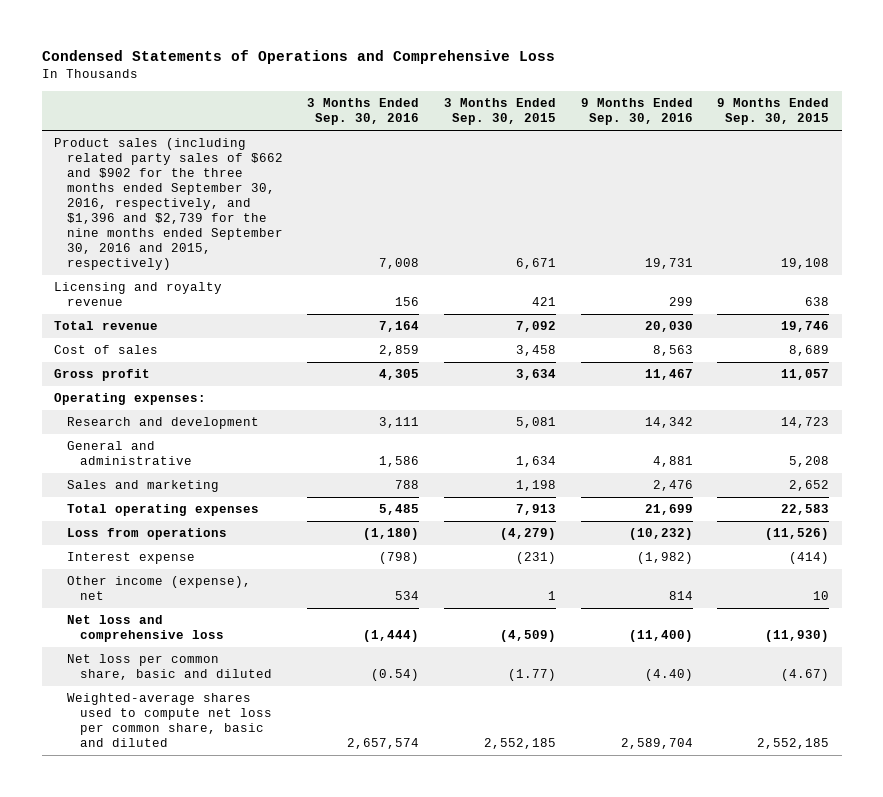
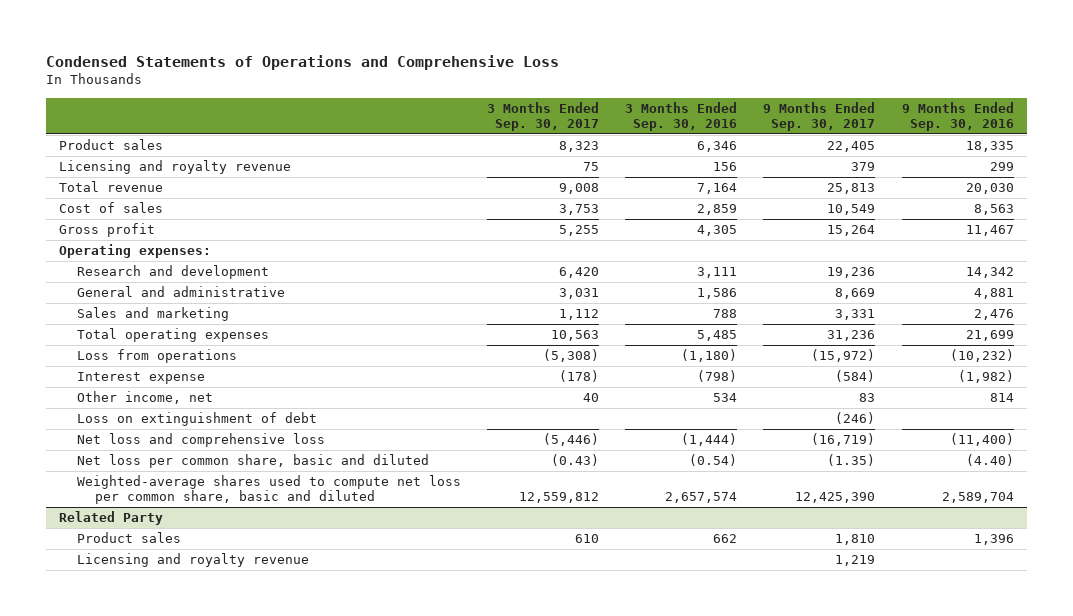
[444,98,557,126] 3 Months Ended Sep. 30, 2015 -> none
[717,98,830,126] 9 Months Ended Sep. 30, 2015 -> none
none -> [487,101,600,132] 3 Months Ended Sep. 30, 2017
none -> [763,101,876,132] 9 Months Ended Sep. 30, 2017
[53,138,283,270] Product sales (including related party sales of $662 and $902 for the three months ended September 30, 2016, respectively, and $1,396 and $2,739 for the nine months ended September 30, 2016 and 2015, respectively) -> none
none -> [59,139,164,151] Product sales
[66,576,251,601] Other income (expense), net -> [77,391,214,405] Other income, net
none -> [77,412,318,427] Loss on extinguishment of debt
none -> [59,511,164,526] Related Party
none -> [77,532,182,544] Product sales
none -> [77,553,310,568] Licensing and royalty revenue

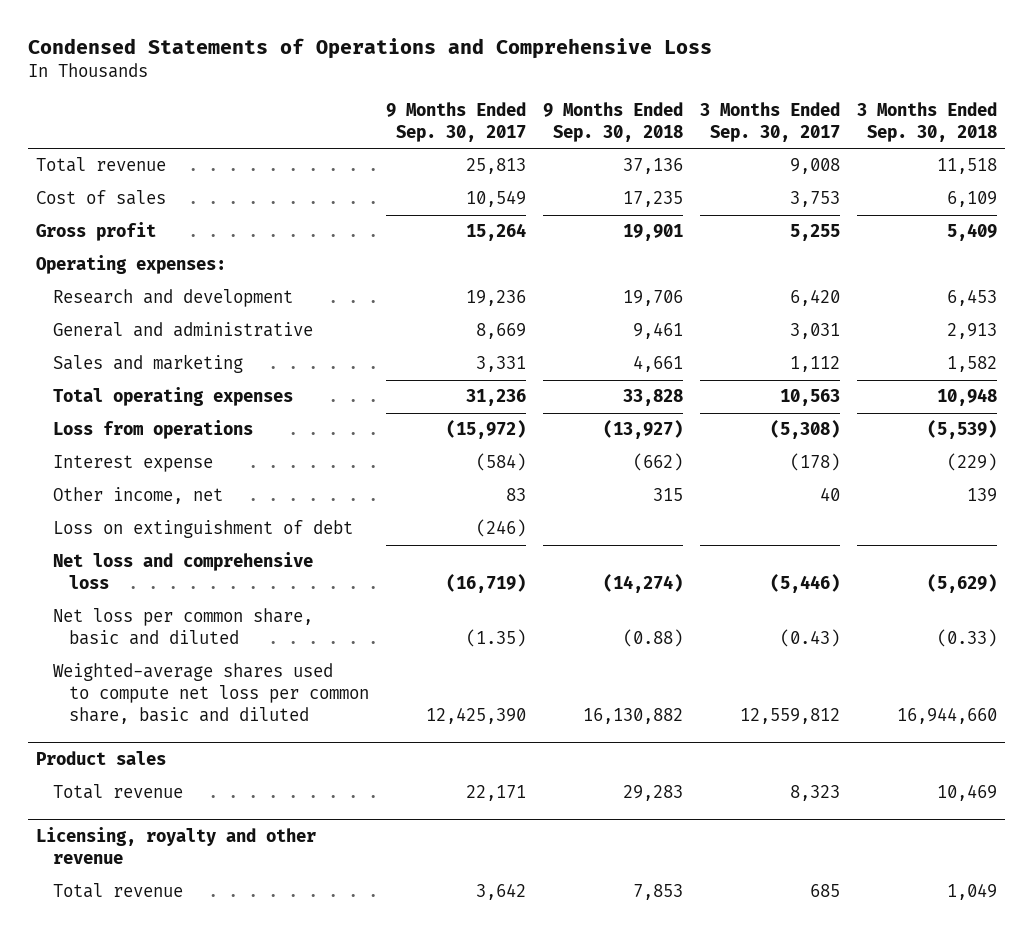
[625,101,738,132] 3 Months Ended Sep. 30, 2016 -> none
[901,101,1014,132] 9 Months Ended Sep. 30, 2016 -> none
none -> [542,101,683,142] 9 Months Ended Sep. 30, 2018
none -> [856,101,997,142] 3 Months Ended Sep. 30, 2018
[59,139,164,151] Product sales -> none
[59,160,292,175] Licensing and royalty revenue -> none
[59,511,164,526] Related Party -> none
[77,532,182,544] Product sales -> none
[77,553,310,568] Licensing and royalty revenue -> none
none -> [36,751,167,766] Product sales
none -> [52,784,183,800] Total revenue
none -> [36,827,317,865] Licensing, royalty and other revenue
none -> [52,883,183,899] Total revenue

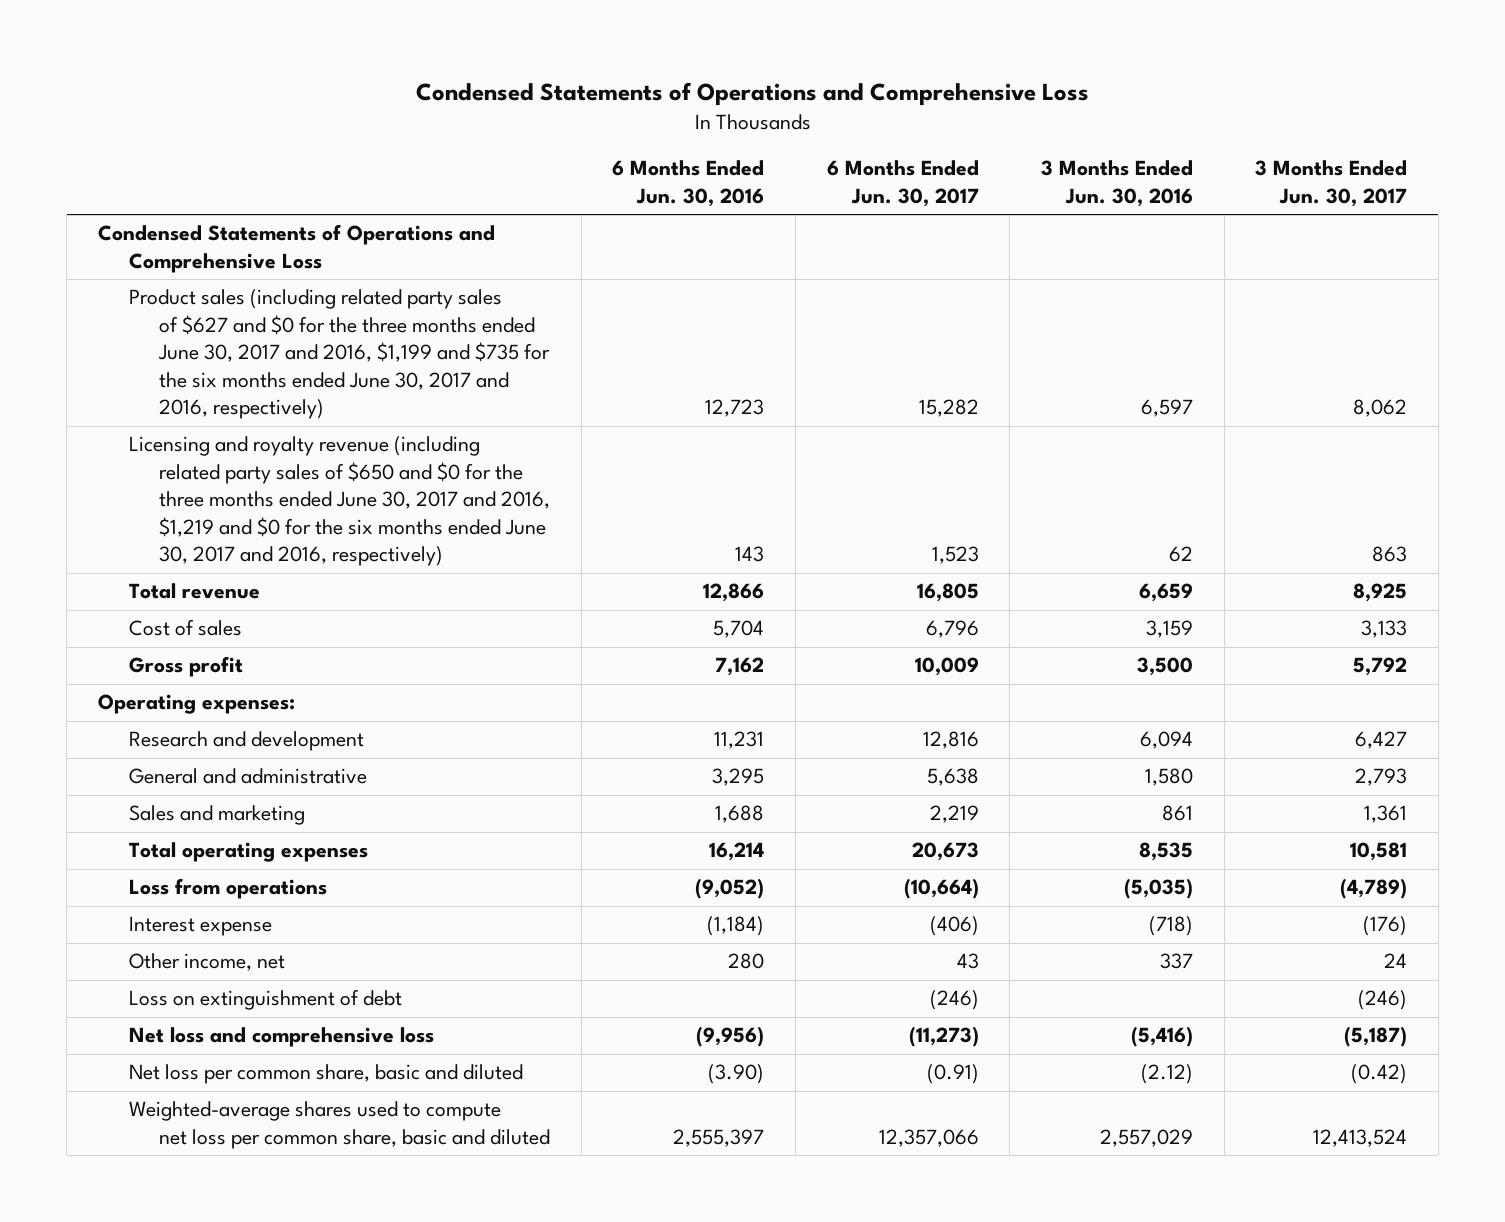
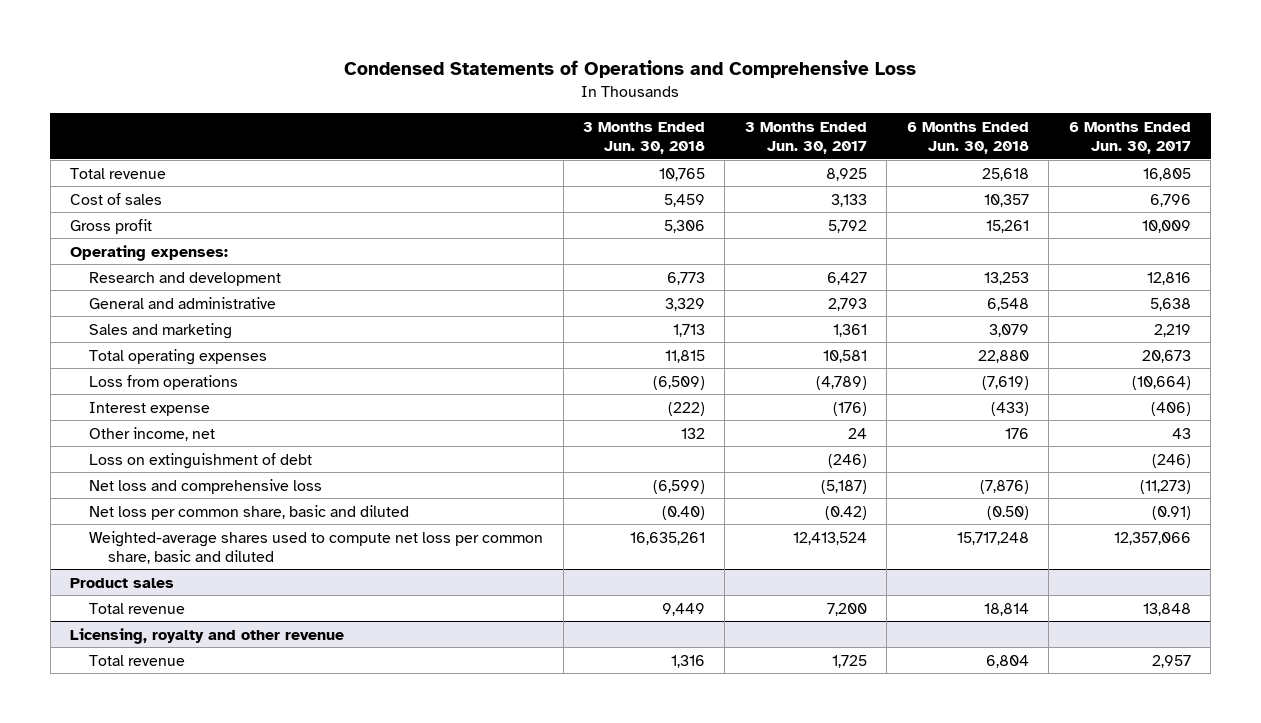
[612,160,765,207] 6 Months Ended Jun. 30, 2016 -> none
[1040,160,1193,207] 3 Months Ended Jun. 30, 2016 -> none
none -> [583,121,706,154] 3 Months Ended Jun. 30, 2018
none -> [906,121,1029,154] 6 Months Ended Jun. 30, 2018
[98,224,496,273] Condensed Statements of Operations and Comprehensive Loss -> none
[128,289,551,420] Product sales (including related party sales of $627 and $0 for the three months ended June 30, 2017 and 2016, $1,199 and $735 for the six months ended June 30, 2017 and 2016, respectively) -> none
[128,436,551,567] Licensing and royalty revenue (including related party sales of $650 and $0 for the three months ended June 30, 2017 and 2016, $1,219 and $0 for the six months ended June 30, 2017 and 2016, respectively) -> none
none -> [70,577,175,588] Product sales
none -> [89,602,186,614] Total revenue
none -> [70,627,345,644] Licensing, royalty and other revenue
none -> [89,654,186,666] Total revenue

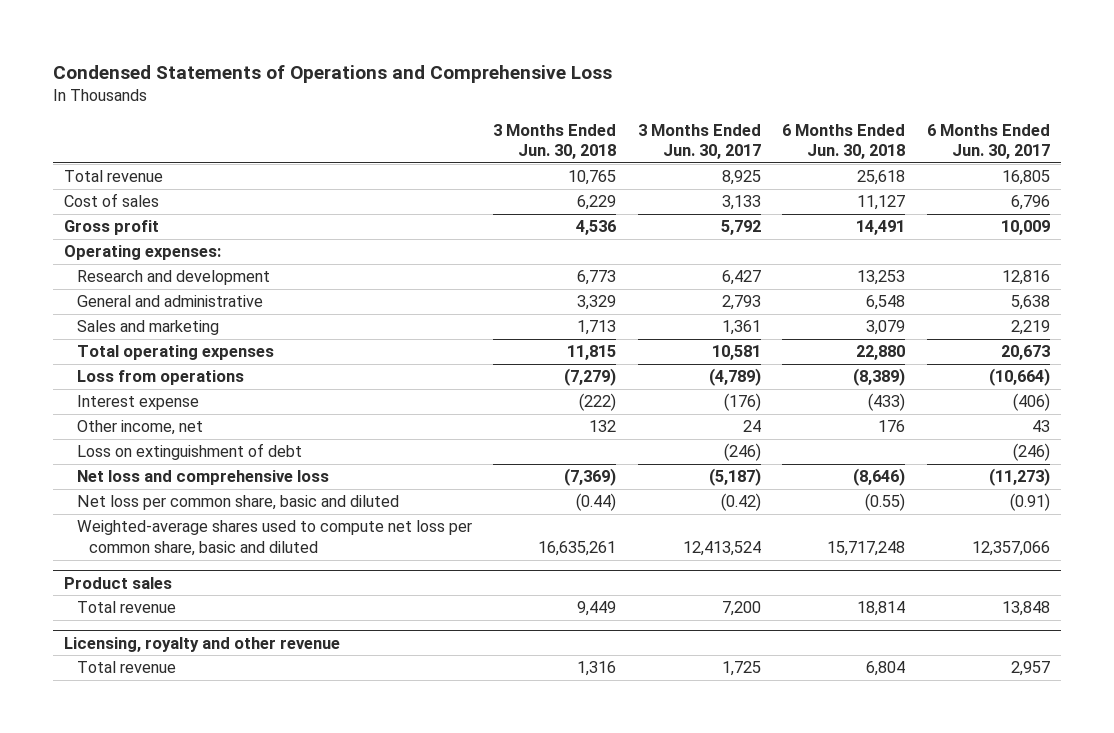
[664,193,706,207] 5,459 -> [577,195,617,211] 6,229
[983,193,1029,207] 10,357 -> [857,195,906,211] 11,127
[664,219,706,233] 5,306 -> [576,220,617,236] 4,536
[985,219,1029,233] 15,261 -> [856,220,906,236] 14,491
[653,375,706,390] (6,509) -> [564,368,617,387] (7,279)
[981,375,1029,390] (7,619) -> [853,368,906,387] (8,389)
[653,479,706,494] (6,599) -> [564,468,617,487] (7,369)
[979,479,1029,494] (7,876) -> [853,468,906,487] (8,646)
[662,505,706,520] (0.40) -> [576,493,617,512] (0.44)
[986,505,1029,520] (0.50) -> [865,493,906,512] (0.55)

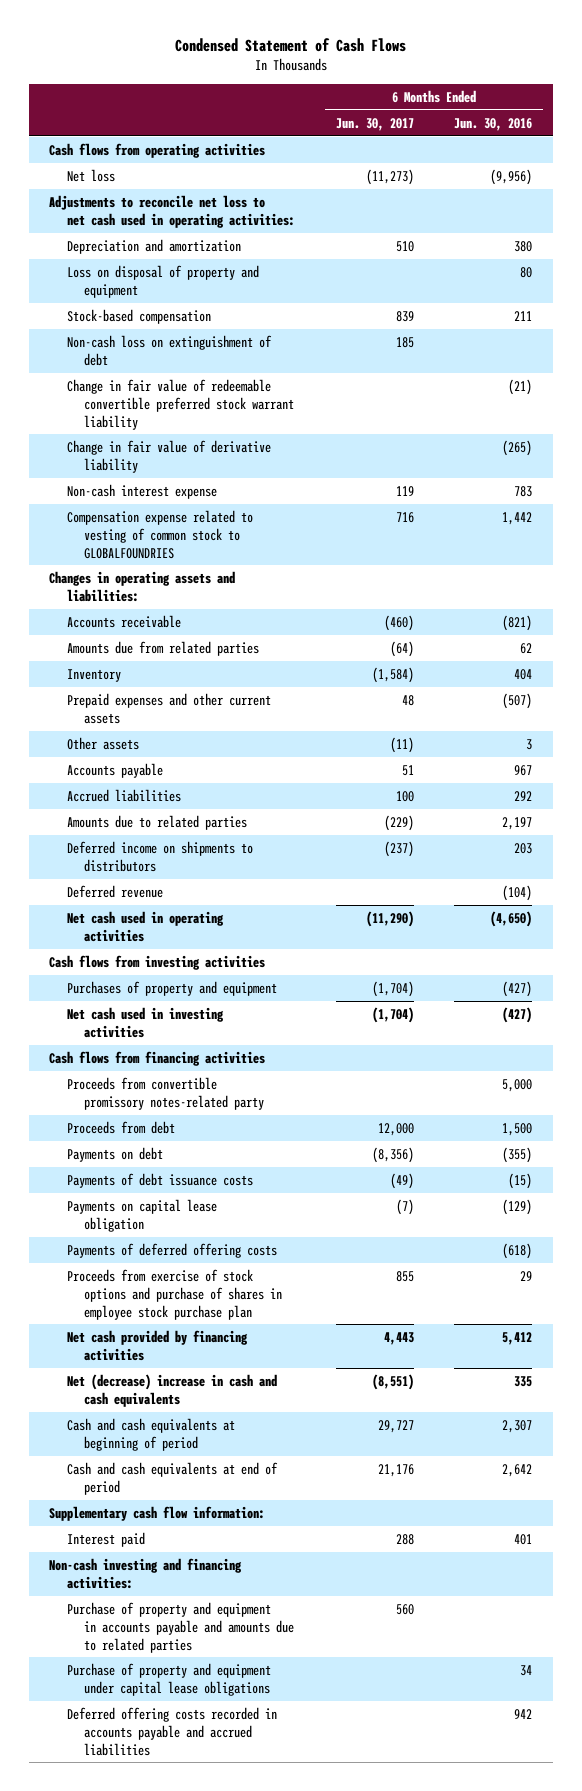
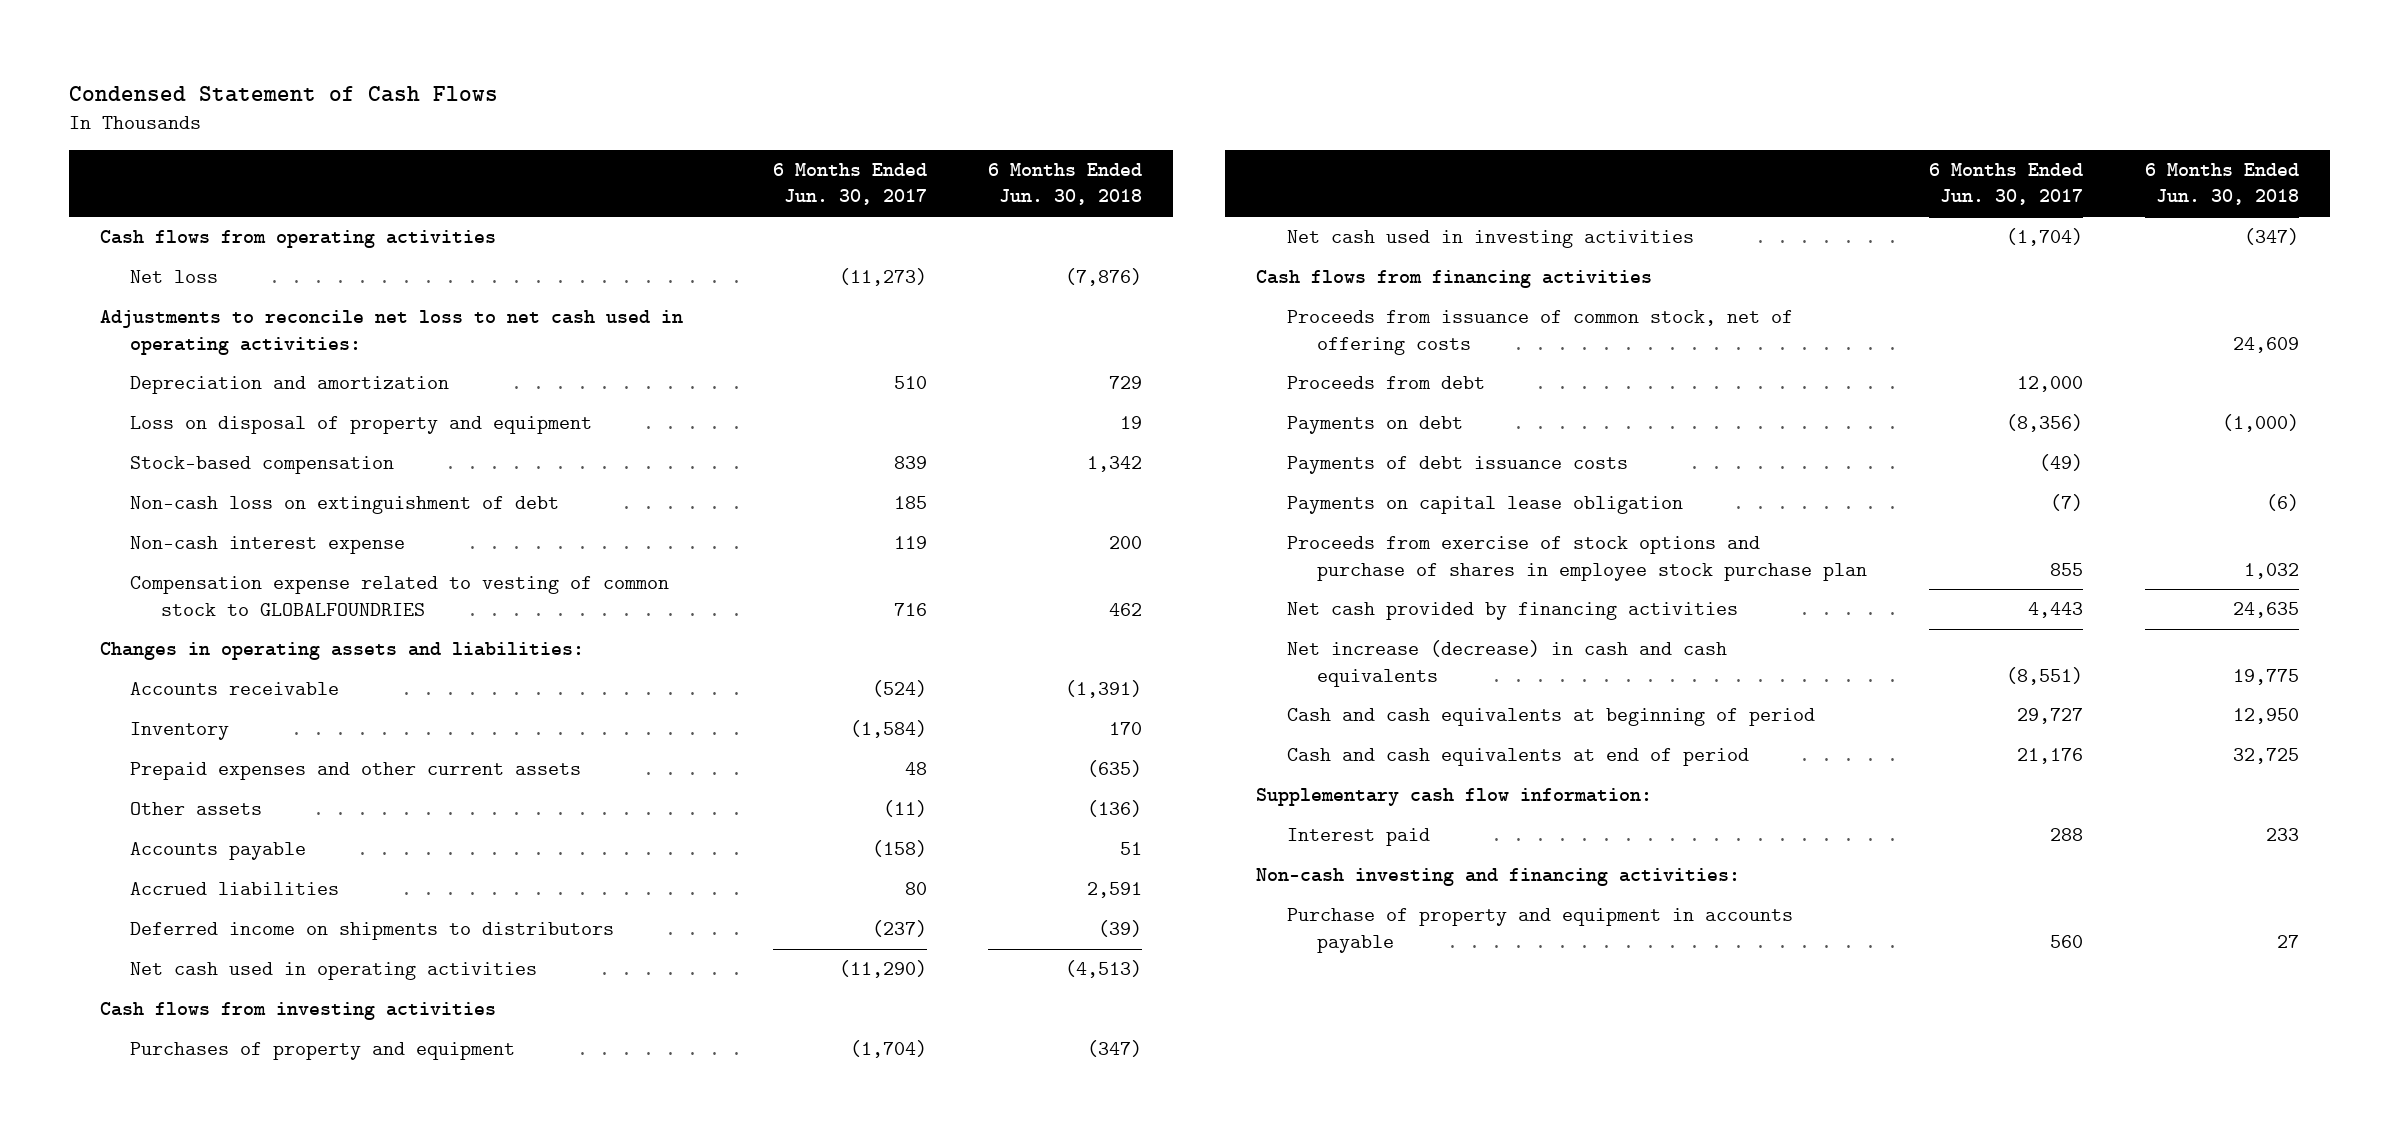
[454,117,533,131] Jun. 30, 2016 -> none
none -> [988,163,1143,206] 6 Months Ended Jun. 30, 2018
[66,378,295,430] Change in fair value of redeemable convertible preferred stock warrant liability -> none
[66,439,271,473] Change in fair value of derivative liability -> none
[66,640,259,656] Amounts due from related parties -> none
[383,614,414,631] (460) -> [871,680,927,698] (524)
[66,814,247,830] Amounts due to related parties -> none
[401,764,414,776] 51 -> [871,840,927,858] (158)
[395,790,414,802] 100 -> [904,882,927,896] 80
[66,884,163,898] Deferred revenue -> none
[66,1076,265,1110] Proceeds from convertible promissory notes-related party -> none
none -> [1286,310,1793,355] Proceeds from issuance of common stock, net of offering costs
[66,1242,277,1258] Payments of deferred offering costs -> none
[66,1373,277,1407] Net (decrease) increase in cash and cash equivalents -> [1286,640,1727,687] Net increase (decrease) in cash and cash equivalents
[66,1662,271,1696] Purchase of property and equipment under capital lease obligations -> none
[66,1706,277,1756] Deferred offering costs recorded in accounts payable and accrued liabilities -> none
[66,1601,295,1653] Purchase of property and equipment in accounts payable and amounts due to related parties -> [1286,908,1793,953] Purchase of property and equipment in accounts payable

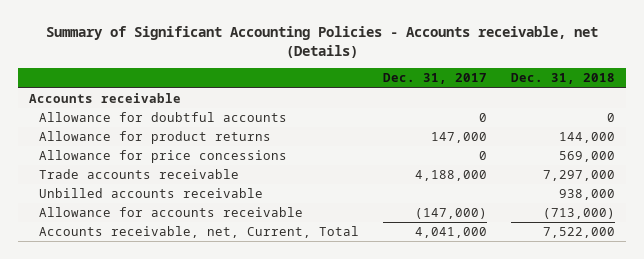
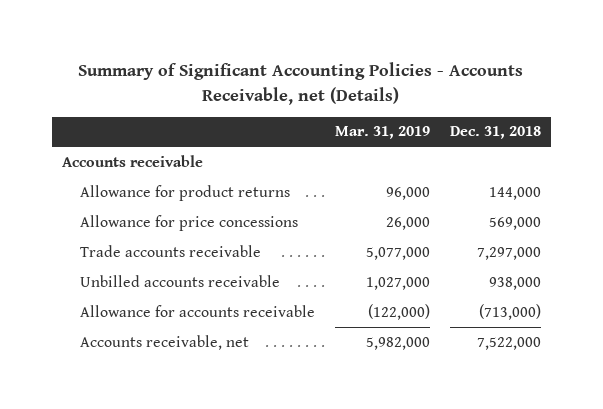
[45,25,598,59] Summary of Significant Accounting Policies - Accounts receivable, net (Details) -> [78,62,524,105] Summary of Significant Accounting Policies - Accounts Receivable, net (Details)
[382,73,487,85] Dec. 31, 2017 -> none
none -> [335,126,431,140] Mar. 31, 2019
[39,112,288,123] Allowance for doubtful accounts -> none
[39,226,360,239] Accounts receivable, net, Current, Total -> [80,334,250,350] Accounts receivable, net

